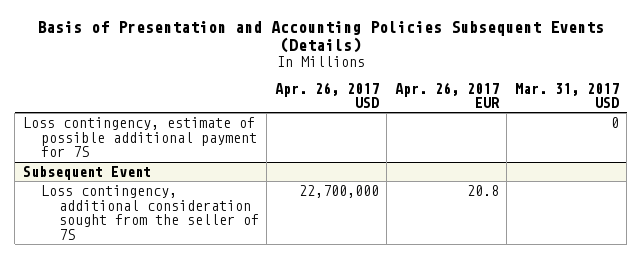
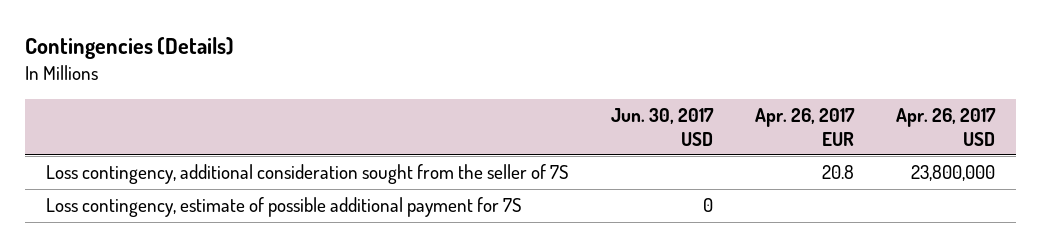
[36,20,604,54] Basis of Presentation and Accounting Policies Subsequent Events (Details) -> [24,37,234,60] Contingencies (Details)
[514,82,619,109] Mar. 31, 2017 USD -> none
none -> [611,107,715,146] Jun. 30, 2017 USD
none -> [45,164,569,185] Loss contingency, additional consideration sought from the seller of 7S
[22,165,151,180] Subsequent Event -> none
[40,184,260,241] Loss contingency, additional consideration sought from the seller of 7S -> none

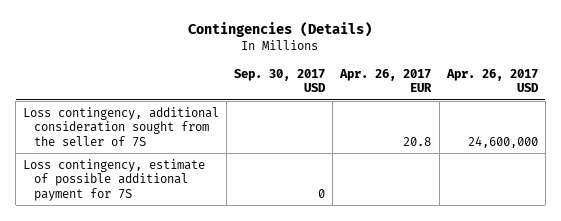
[611,107,715,146] Jun. 30, 2017 USD -> none
none -> [234,68,327,93] Sep. 30, 2017 USD
[911,165,996,182] 23,800,000 -> [467,135,538,148] 24,600,000

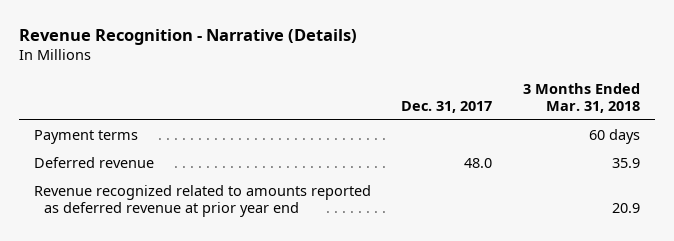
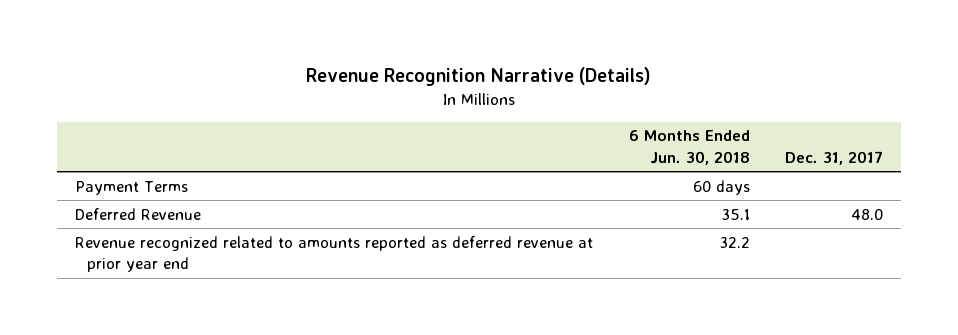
[18,28,357,45] Revenue Recognition - Narrative (Details) -> [306,67,652,87] Revenue Recognition Narrative (Details)
[522,82,640,113] 3 Months Ended Mar. 31, 2018 -> none
none -> [628,130,750,165] 6 Months Ended Jun. 30, 2018
[33,130,138,145] Payment terms -> [74,180,188,195] Payment Terms
[33,157,154,169] Deferred revenue -> [74,207,201,220] Deferred Revenue

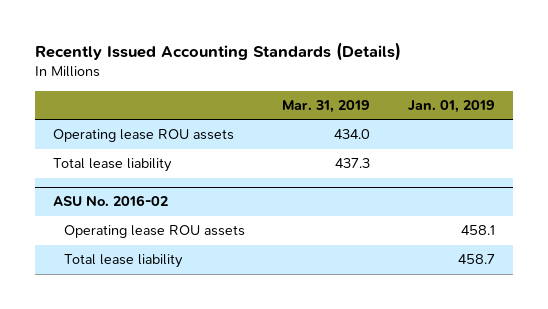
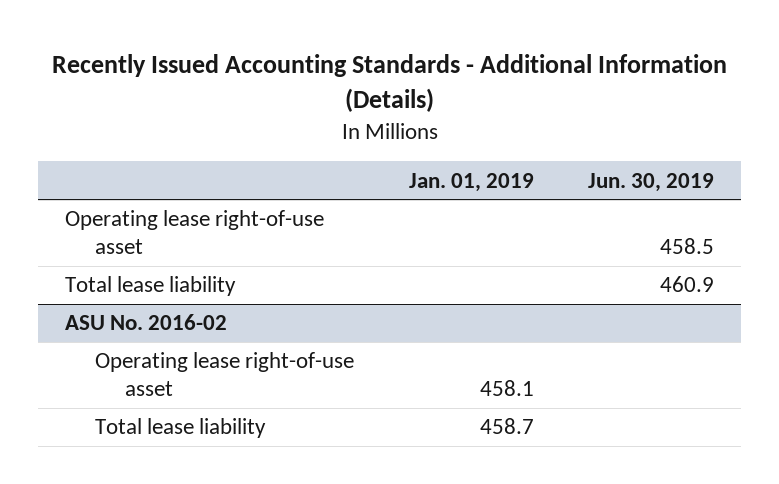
[34,41,401,61] Recently Issued Accounting Standards (Details) -> [51,54,727,113] Recently Issued Accounting Standards - Additional Information (Details)
[282,99,371,113] Mar. 31, 2019 -> none
none -> [587,172,714,192] Jun. 30, 2019
[53,129,235,143] Operating lease ROU assets -> [65,210,325,254] Operating lease right-of-use asset
[64,225,246,239] Operating lease ROU assets -> [95,352,355,396] Operating lease right-of-use asset

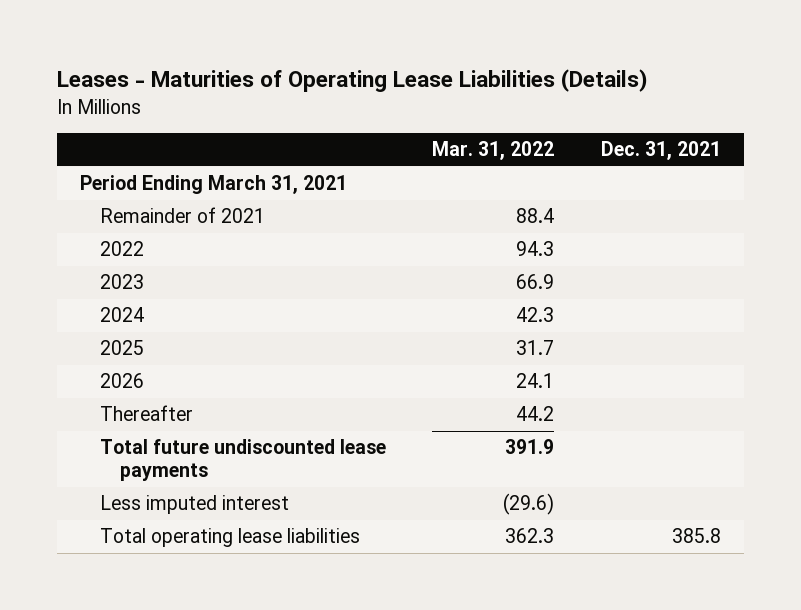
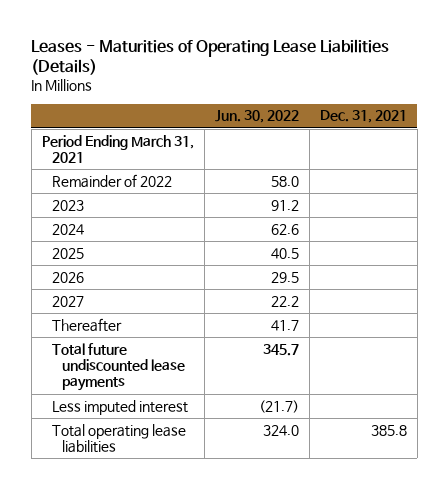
[432,141,555,161] Mar. 31, 2022 -> none
none -> [214,110,299,124] Jun. 30, 2022
[100,241,145,257] 2022 -> none
[100,207,266,224] Remainder of 2021 -> [51,173,172,188] Remainder of 2022
none -> [51,295,84,307] 2027

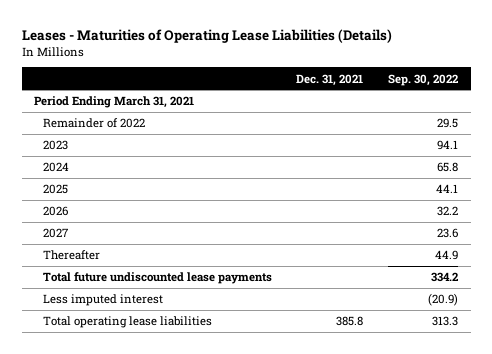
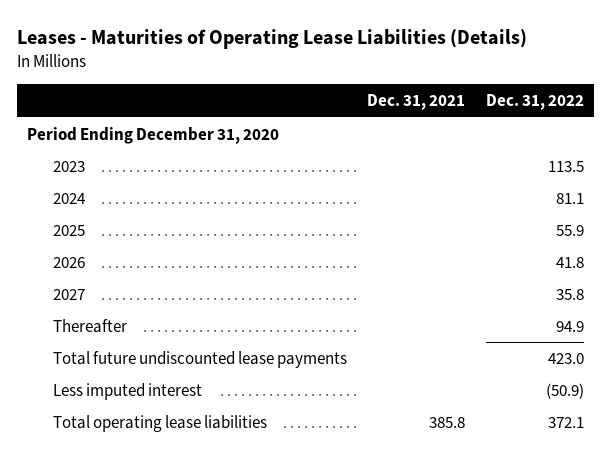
[388,73,459,86] Sep. 30, 2022 -> none
none -> [485,94,584,111] Dec. 31, 2022
[42,118,145,129] Remainder of 2022 -> none
[34,96,195,109] Period Ending March 31, 2021 -> [27,126,280,144] Period Ending December 31, 2020

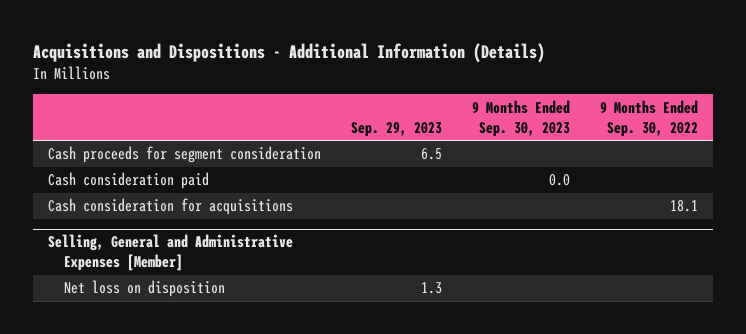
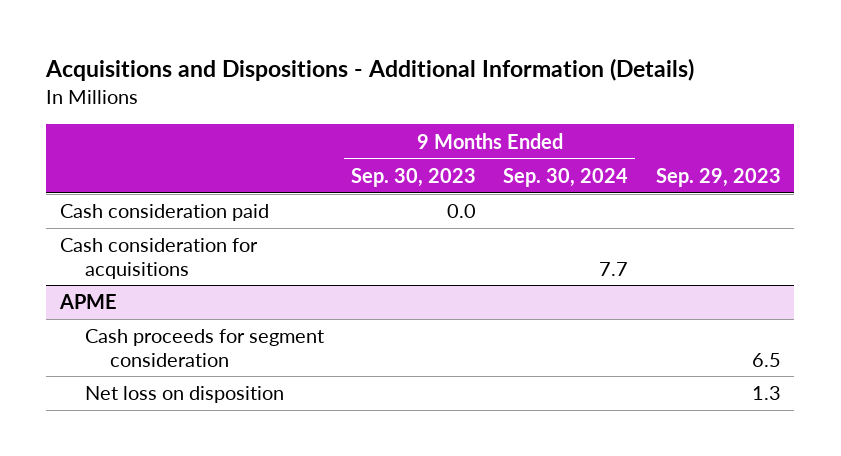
[600,99,699,137] 9 Months Ended Sep. 30, 2022 -> none
none -> [503,168,629,188] Sep. 30, 2024
[48,146,322,164] Cash proceeds for segment consideration -> none
[48,234,294,272] Selling, General and Administrative Expenses [Member] -> [59,294,118,310] APME
none -> [84,329,324,367] Cash proceeds for segment consideration

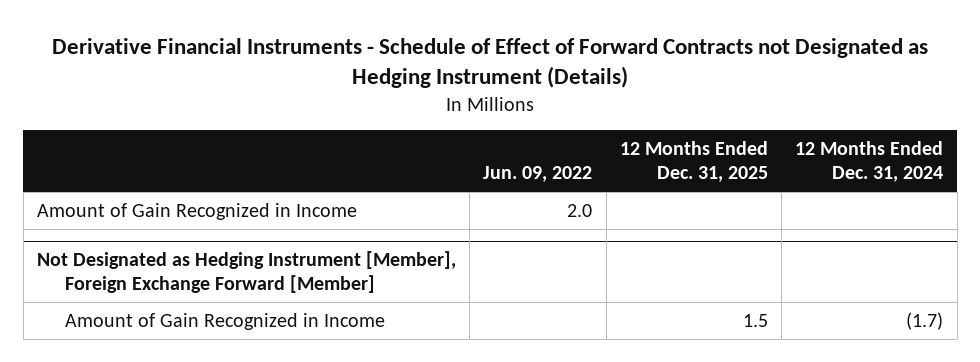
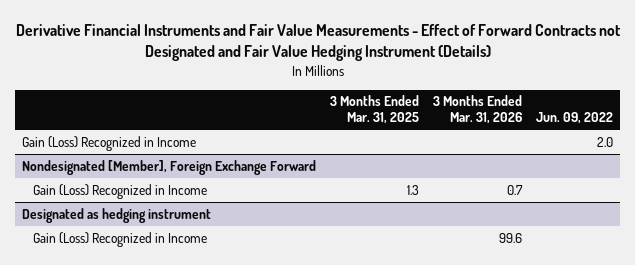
[52,37,929,89] Derivative Financial Instruments - Schedule of Effect of Forward Contracts not Designated as Hedging Instrument (Details) -> [15,24,621,62] Derivative Financial Instruments and Fair Value Measurements - Effect of Forward Contracts not Designated and Fair Value Hedging Instrument (Details)
[619,140,768,183] 12 Months Ended Dec. 31, 2025 -> none
[795,140,944,183] 12 Months Ended Dec. 31, 2024 -> none
none -> [330,95,420,125] 3 Months Ended Mar. 31, 2025
none -> [433,95,523,125] 3 Months Ended Mar. 31, 2026
[37,202,358,220] Amount of Gain Recognized in Income -> [22,135,197,151] Gain (Loss) Recognized in Income
none -> [22,159,317,175] Nondesignated [Member], Foreign Exchange Forward
none -> [33,183,208,199] Gain (Loss) Recognized in Income
[37,250,457,294] Not Designated as Hedging Instrument [Member], Foreign Exchange Forward [Member] -> [22,207,212,223] Designated as hedging instrument
[64,312,385,330] Amount of Gain Recognized in Income -> [33,231,208,247] Gain (Loss) Recognized in Income

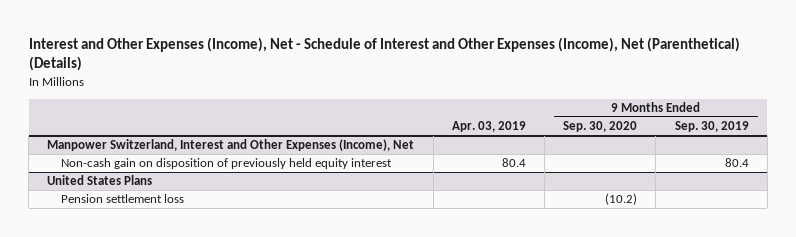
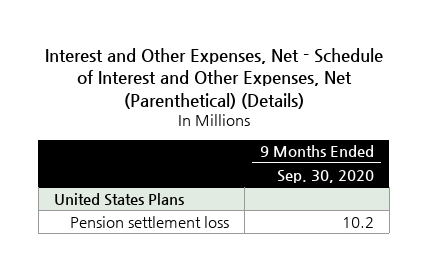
[28,36,740,72] Interest and Other Expenses (Income), Net - Schedule of Interest and Other Expenses (Income), Net (Parenthetical) (Details) -> [44,47,383,109] Interest and Other Expenses, Net - Schedule of Interest and Other Expenses, Net (Parenthetical) (Details)
[451,121,526,133] Apr. 03, 2019 -> none
[674,121,749,133] Sep. 30, 2019 -> none
[47,139,415,152] Manpower Switzerland, Interest and Other Expenses (Income), Net -> none
[60,158,392,170] Non-cash gain on disposition of previously held equity interest -> none
[605,193,638,206] (10.2) -> [341,216,374,228] 10.2

